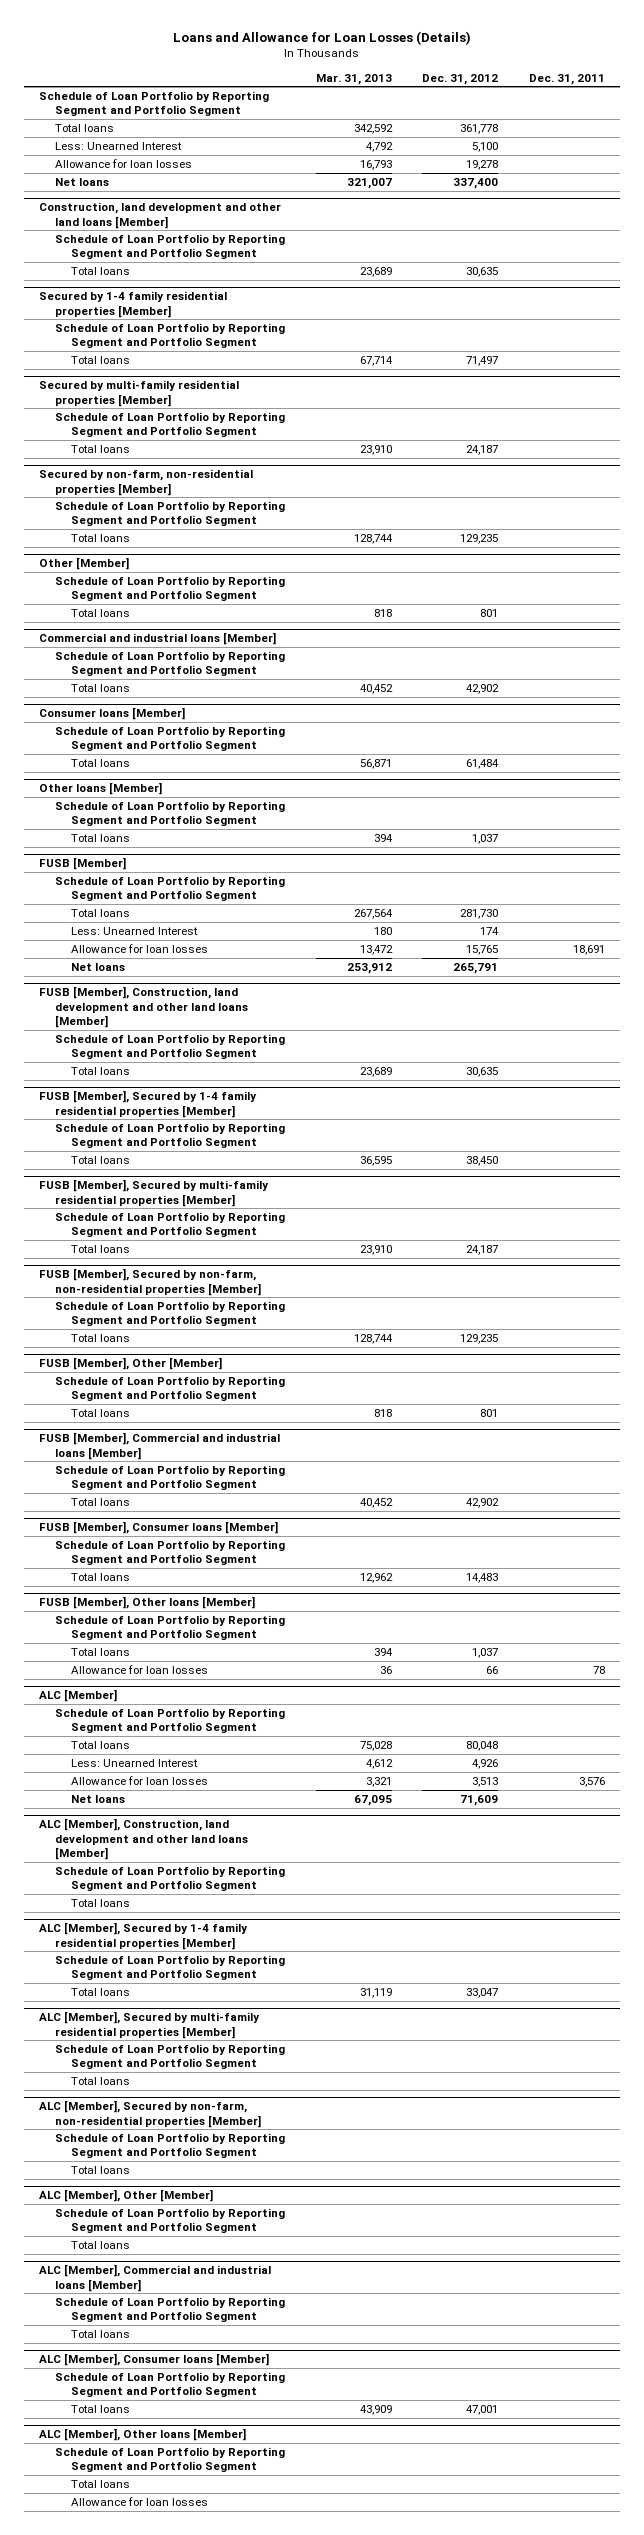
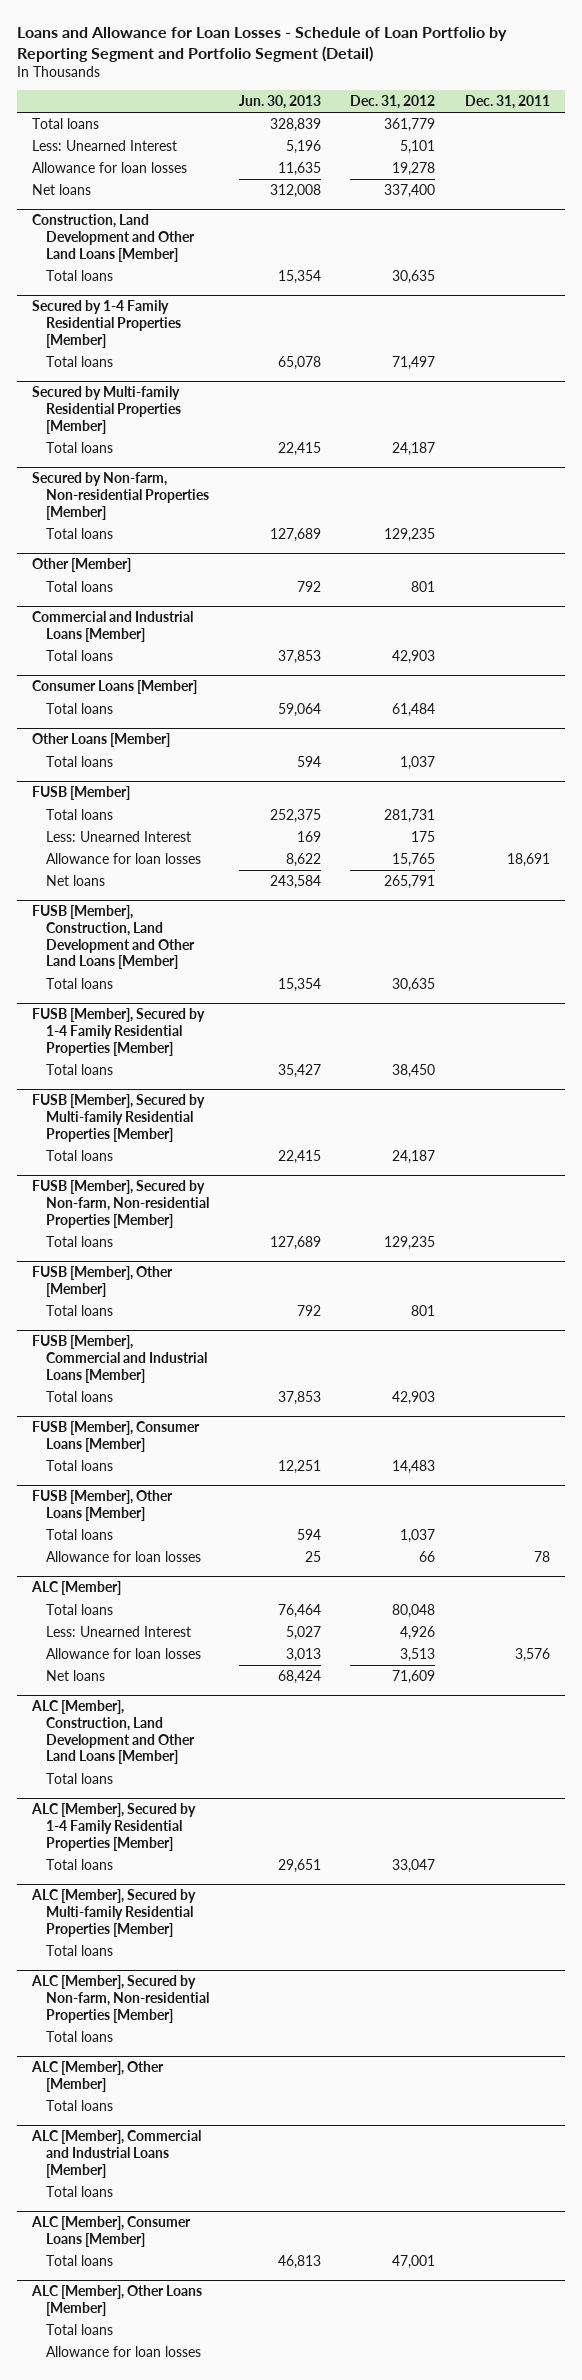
[173,30,472,45] Loans and Allowance for Loan Losses (Details) -> [17,26,508,62] Loans and Allowance for Loan Losses - Schedule of Loan Portfolio by Reporting Segment and Portfolio Segment (Detail)
[315,73,392,85] Mar. 31, 2013 -> none
none -> [238,94,321,109] Jun. 30, 2013
[39,91,270,117] Schedule of Loan Portfolio by Reporting Segment and Portfolio Segment -> none
[460,124,499,135] 361,778 -> [384,117,436,132] 361,779
[472,142,499,153] 5,100 -> [400,139,436,154] 5,101
[55,234,286,260] Schedule of Loan Portfolio by Reporting Segment and Portfolio Segment -> none
[39,202,282,229] Construction, land development and other land loans [Member] -> [32,214,195,262] Construction, Land Development and Other Land Loans [Member]
[55,323,286,349] Schedule of Loan Portfolio by Reporting Segment and Portfolio Segment -> none
[39,291,228,318] Secured by 1-4 family residential properties [Member] -> [32,300,181,348] Secured by 1-4 Family Residential Properties [Member]
[55,412,286,438] Schedule of Loan Portfolio by Reporting Segment and Portfolio Segment -> none
[39,380,240,407] Secured by multi-family residential properties [Member] -> [32,386,181,434] Secured by Multi-family Residential Properties [Member]
[55,501,286,527] Schedule of Loan Portfolio by Reporting Segment and Portfolio Segment -> none
[39,469,254,496] Secured by non-farm, non-residential properties [Member] -> [32,472,209,520] Secured by Non-farm, Non-residential Properties [Member]
[55,576,286,602] Schedule of Loan Portfolio by Reporting Segment and Portfolio Segment -> none
[55,651,286,677] Schedule of Loan Portfolio by Reporting Segment and Portfolio Segment -> none
[55,726,286,752] Schedule of Loan Portfolio by Reporting Segment and Portfolio Segment -> none
[39,632,277,646] Commercial and industrial loans [Member] -> [32,611,194,643] Commercial and Industrial Loans [Member]
[466,684,500,695] 42,902 -> [392,649,436,664] 42,903
[39,707,186,721] Consumer loans [Member] -> [32,680,198,695] Consumer Loans [Member]
[55,801,286,827] Schedule of Loan Portfolio by Reporting Segment and Portfolio Segment -> none
[39,782,163,796] Other loans [Member] -> [32,733,171,748] Other Loans [Member]
[55,876,286,902] Schedule of Loan Portfolio by Reporting Segment and Portfolio Segment -> none
[460,909,499,920] 281,730 -> [384,808,436,823] 281,731
[480,927,500,936] 174 -> [411,830,436,842] 175
[55,1034,286,1060] Schedule of Loan Portfolio by Reporting Segment and Portfolio Segment -> none
[39,986,249,1028] FUSB [Member], Construction, land development and other land loans [Member] -> [32,905,195,970] FUSB [Member], Construction, Land Development and Other Land Loans [Member]
[55,1123,286,1149] Schedule of Loan Portfolio by Reporting Segment and Portfolio Segment -> none
[39,1090,258,1118] FUSB [Member], Secured by 1-4 family residential properties [Member] -> [32,1008,206,1056] FUSB [Member], Secured by 1-4 Family Residential Properties [Member]
[55,1212,286,1238] Schedule of Loan Portfolio by Reporting Segment and Portfolio Segment -> none
[39,1179,270,1207] FUSB [Member], Secured by multi-family residential properties [Member] -> [32,1094,206,1142] FUSB [Member], Secured by Multi-family Residential Properties [Member]
[55,1301,286,1327] Schedule of Loan Portfolio by Reporting Segment and Portfolio Segment -> none
[39,1268,262,1296] FUSB [Member], Secured by non-farm, non-residential properties [Member] -> [32,1180,209,1228] FUSB [Member], Secured by Non-farm, Non-residential Properties [Member]
[55,1376,286,1402] Schedule of Loan Portfolio by Reporting Segment and Portfolio Segment -> none
[55,1465,286,1491] Schedule of Loan Portfolio by Reporting Segment and Portfolio Segment -> none
[55,1540,286,1566] Schedule of Loan Portfolio by Reporting Segment and Portfolio Segment -> none
[39,1432,281,1460] FUSB [Member], Commercial and industrial loans [Member] -> [32,1335,207,1383] FUSB [Member], Commercial and Industrial Loans [Member]
[466,1498,500,1509] 42,902 -> [392,1390,436,1405] 42,903
[39,1521,279,1535] FUSB [Member], Consumer loans [Member] -> [32,1421,201,1453] FUSB [Member], Consumer Loans [Member]
[55,1615,286,1641] Schedule of Loan Portfolio by Reporting Segment and Portfolio Segment -> none
[39,1596,256,1610] FUSB [Member], Other loans [Member] -> [32,1490,174,1522] FUSB [Member], Other Loans [Member]
[55,1708,286,1734] Schedule of Loan Portfolio by Reporting Segment and Portfolio Segment -> none
[55,1866,286,1892] Schedule of Loan Portfolio by Reporting Segment and Portfolio Segment -> none
[39,1818,249,1860] ALC [Member], Construction, land development and other land loans [Member] -> [31,1700,195,1765] ALC [Member], Construction, Land Development and Other Land Loans [Member]
[55,1955,286,1981] Schedule of Loan Portfolio by Reporting Segment and Portfolio Segment -> none
[39,1922,249,1950] ALC [Member], Secured by 1-4 family residential properties [Member] -> [31,1803,197,1851] ALC [Member], Secured by 1-4 Family Residential Properties [Member]
[55,2044,286,2070] Schedule of Loan Portfolio by Reporting Segment and Portfolio Segment -> none
[39,2011,261,2039] ALC [Member], Secured by multi-family residential properties [Member] -> [31,1889,197,1937] ALC [Member], Secured by Multi-family Residential Properties [Member]
[55,2133,286,2159] Schedule of Loan Portfolio by Reporting Segment and Portfolio Segment -> none
[39,2100,262,2128] ALC [Member], Secured by non-farm, non-residential properties [Member] -> [31,1975,209,2023] ALC [Member], Secured by Non-farm, Non-residential Properties [Member]
[55,2208,286,2234] Schedule of Loan Portfolio by Reporting Segment and Portfolio Segment -> none
[55,2297,286,2323] Schedule of Loan Portfolio by Reporting Segment and Portfolio Segment -> none
[39,2264,272,2292] ALC [Member], Commercial and industrial loans [Member] -> [31,2130,202,2178] ALC [Member], Commercial and Industrial Loans [Member]
[55,2372,286,2398] Schedule of Loan Portfolio by Reporting Segment and Portfolio Segment -> none
[39,2353,270,2367] ALC [Member], Consumer loans [Member] -> [31,2216,192,2248] ALC [Member], Consumer Loans [Member]
[55,2447,286,2473] Schedule of Loan Portfolio by Reporting Segment and Portfolio Segment -> none
[39,2428,247,2442] ALC [Member], Other loans [Member] -> [31,2285,203,2317] ALC [Member], Other Loans [Member]

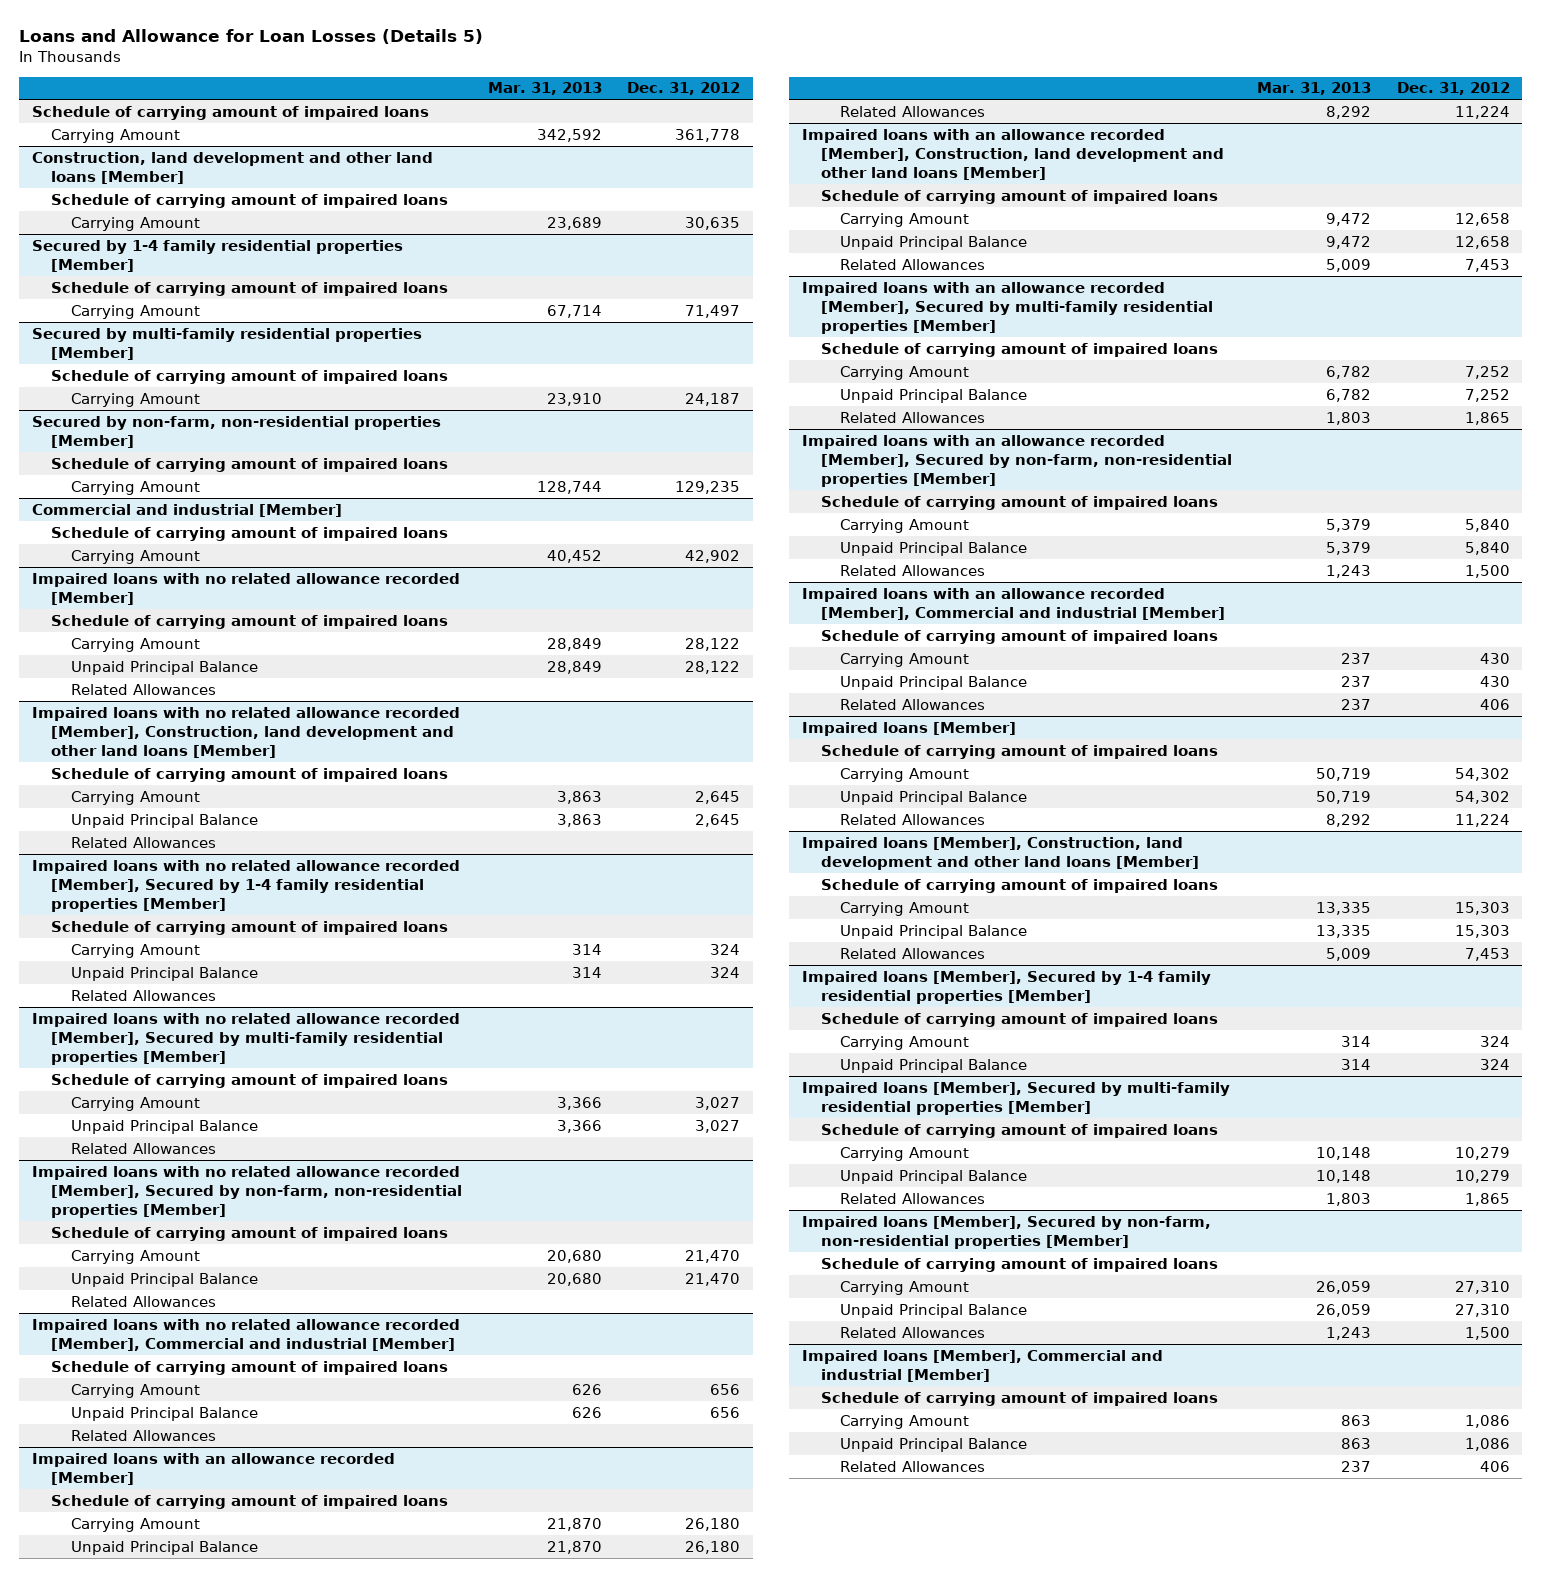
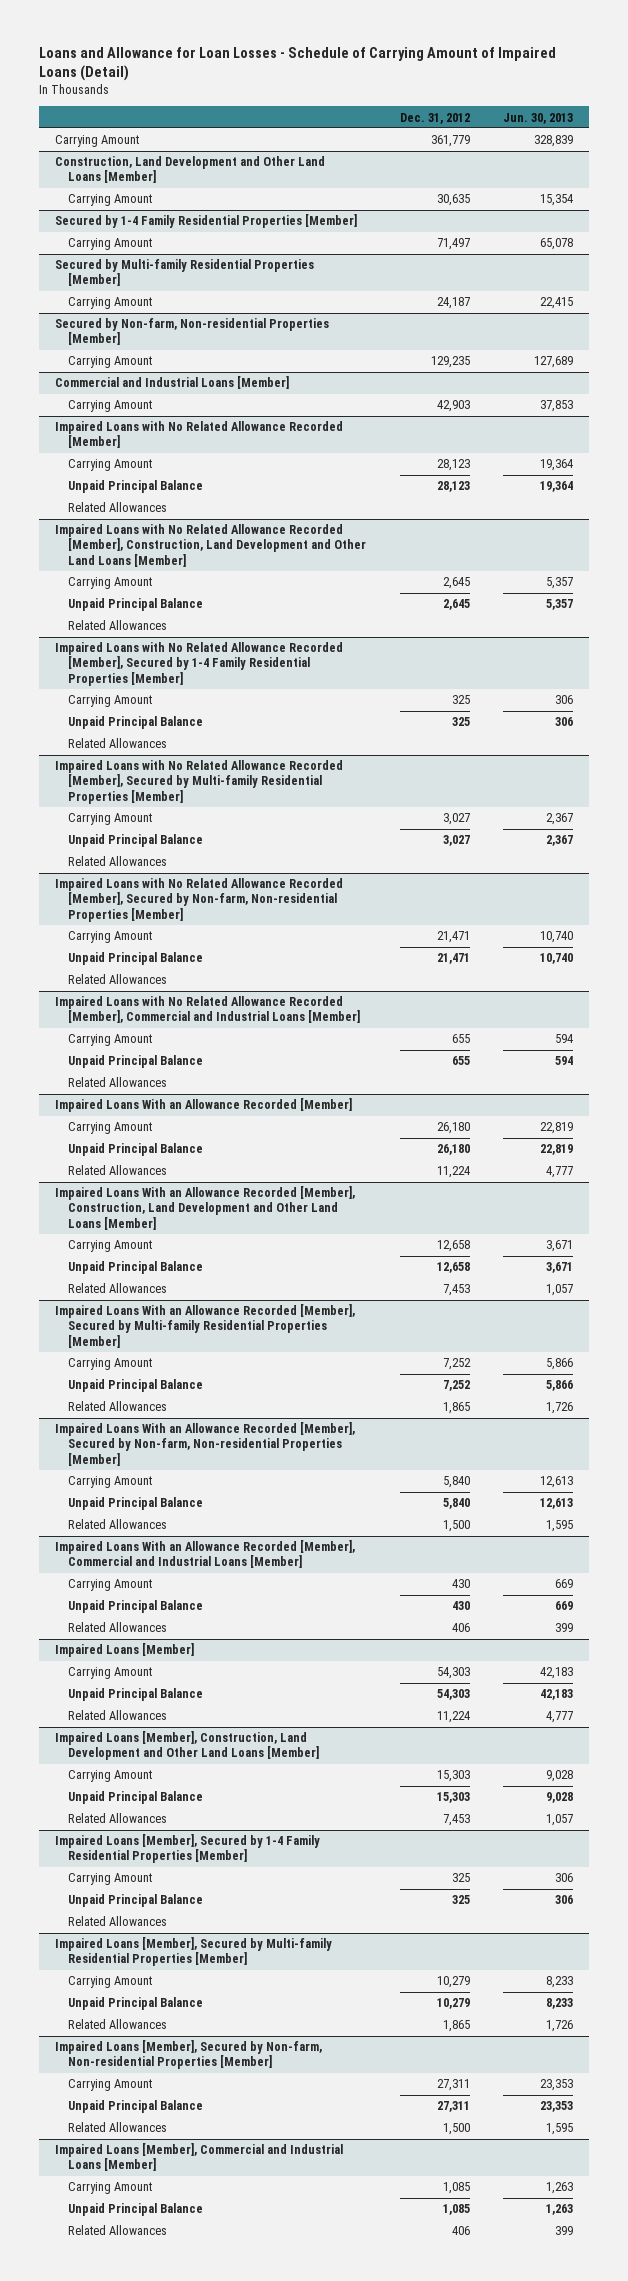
[19,29,484,45] Loans and Allowance for Loan Losses (Details 5) -> [38,46,556,82] Loans and Allowance for Loan Losses - Schedule of Carrying Amount of Impaired Loans (Detail)
[487,82,602,96] Mar. 31, 2013 -> none
none -> [502,112,573,124] Jun. 30, 2013
[32,105,430,120] Schedule of carrying amount of impaired loans -> none
[51,193,449,208] Schedule of carrying amount of impaired loans -> none
[674,128,740,142] 361,778 -> [430,135,470,148] 361,779
[32,151,434,184] Construction, land development and other land loans [Member] -> [55,156,326,184] Construction, Land Development and Other Land Loans [Member]
[51,281,449,296] Schedule of carrying amount of impaired loans -> none
[32,239,404,272] Secured by 1-4 family residential properties [Member] -> [55,214,358,229] Secured by 1-4 Family Residential Properties [Member]
[51,369,449,384] Schedule of carrying amount of impaired loans -> none
[32,327,423,360] Secured by multi-family residential properties [Member] -> [55,259,315,287] Secured by Multi-family Residential Properties [Member]
[51,457,449,472] Schedule of carrying amount of impaired loans -> none
[32,415,442,448] Secured by non-farm, non-residential properties [Member] -> [55,318,330,346] Secured by Non-farm, Non-residential Properties [Member]
[51,526,449,541] Schedule of carrying amount of impaired loans -> none
[51,614,449,629] Schedule of carrying amount of impaired loans -> none
[32,503,343,517] Commercial and industrial [Member] -> [55,376,290,390] Commercial and Industrial Loans [Member]
[684,549,740,563] 42,902 -> [436,400,470,413] 42,903
[32,572,461,605] Impaired loans with no related allowance recorded [Member] -> [55,421,344,449] Impaired Loans with No Related Allowance Recorded [Member]
[684,637,740,651] 28,122 -> [436,459,470,472] 28,123
[684,660,740,674] 28,122 -> [436,481,470,493] 28,123
[51,767,449,782] Schedule of carrying amount of impaired loans -> none
[32,706,461,758] Impaired loans with no related allowance recorded [Member], Construction, land development and other land loans [Member] -> [55,524,367,567] Impaired Loans with No Related Allowance Recorded [Member], Construction, Land Development and Other Land Loans [Member]
[51,920,449,935] Schedule of carrying amount of impaired loans -> none
[32,859,461,912] Impaired loans with no related allowance recorded [Member], Secured by 1-4 family residential properties [Member] -> [55,642,344,686] Impaired Loans with No Related Allowance Recorded [Member], Secured by 1-4 Family Residential Properties [Member]
[709,943,740,955] 324 -> [451,695,470,705] 325
[709,966,740,978] 324 -> [451,717,470,727] 325
[51,1073,449,1088] Schedule of carrying amount of impaired loans -> none
[32,1012,461,1065] Impaired loans with no related allowance recorded [Member], Secured by multi-family residential properties [Member] -> [55,760,344,804] Impaired Loans with No Related Allowance Recorded [Member], Secured by Multi-family Residential Properties [Member]
[51,1226,449,1241] Schedule of carrying amount of impaired loans -> none
[32,1165,463,1218] Impaired loans with no related allowance recorded [Member], Secured by non-farm, non-residential properties [Member] -> [55,878,344,922] Impaired Loans with No Related Allowance Recorded [Member], Secured by Non-farm, Non-residential Properties [Member]
[684,1249,740,1263] 21,470 -> [436,931,470,944] 21,471
[684,1272,740,1286] 21,470 -> [436,953,470,965] 21,471
[51,1360,449,1375] Schedule of carrying amount of impaired loans -> none
[32,1318,461,1351] Impaired loans with no related allowance recorded [Member], Commercial and industrial [Member] -> [55,996,361,1024] Impaired Loans with No Related Allowance Recorded [Member], Commercial and Industrial Loans [Member]
[709,1383,740,1395] 656 -> [451,1034,470,1044] 655
[709,1406,740,1418] 656 -> [451,1056,470,1066] 655
[51,1494,449,1509] Schedule of carrying amount of impaired loans -> none
[32,1452,396,1485] Impaired loans with an allowance recorded [Member] -> [55,1098,353,1113] Impaired Loans With an Allowance Recorded [Member]
[821,189,1219,204] Schedule of carrying amount of impaired loans -> none
[801,128,1225,180] Impaired loans with an allowance recorded [Member], Construction, land development and other land loans [Member] -> [55,1186,356,1230] Impaired Loans With an Allowance Recorded [Member], Construction, Land Development and Other Land Loans [Member]
[821,342,1219,357] Schedule of carrying amount of impaired loans -> none
[801,281,1214,334] Impaired loans with an allowance recorded [Member], Secured by multi-family residential properties [Member] -> [55,1304,356,1348] Impaired Loans With an Allowance Recorded [Member], Secured by Multi-family Residential Properties [Member]
[821,495,1219,510] Schedule of carrying amount of impaired loans -> none
[801,434,1233,487] Impaired loans with an allowance recorded [Member], Secured by non-farm, non-residential properties [Member] -> [55,1422,356,1466] Impaired Loans With an Allowance Recorded [Member], Secured by Non-farm, Non-residential Properties [Member]
[821,629,1219,644] Schedule of carrying amount of impaired loans -> none
[801,587,1226,620] Impaired loans with an allowance recorded [Member], Commercial and industrial [Member] -> [55,1540,356,1569] Impaired Loans With an Allowance Recorded [Member], Commercial and Industrial Loans [Member]
[821,744,1219,759] Schedule of carrying amount of impaired loans -> none
[801,721,1016,736] Impaired loans [Member] -> [55,1643,195,1658] Impaired Loans [Member]
[1454,767,1510,781] 54,302 -> [436,1667,470,1680] 54,303
[1454,790,1510,804] 54,302 -> [436,1689,470,1701] 54,303
[821,878,1219,893] Schedule of carrying amount of impaired loans -> none
[801,836,1200,870] Impaired loans [Member], Construction, land development and other land loans [Member] -> [55,1731,320,1761] Impaired Loans [Member], Construction, Land Development and Other Land Loans [Member]
[821,1012,1219,1027] Schedule of carrying amount of impaired loans -> none
[821,1123,1219,1138] Schedule of carrying amount of impaired loans -> none
[801,970,1211,1004] Impaired loans [Member], Secured by 1-4 family residential properties [Member] -> [55,1834,321,1864] Impaired Loans [Member], Secured by 1-4 Family Residential Properties [Member]
[1479,1035,1510,1047] 324 -> [451,1873,470,1883] 325
[1479,1058,1510,1070] 324 -> [451,1895,470,1905] 325
none -> [68,1916,168,1927] Related Allowances
[801,1081,1230,1115] Impaired loans [Member], Secured by multi-family residential properties [Member] -> [55,1937,333,1967] Impaired Loans [Member], Secured by Multi-family Residential Properties [Member]
[821,1257,1219,1272] Schedule of carrying amount of impaired loans -> none
[801,1215,1211,1249] Impaired loans [Member], Secured by non-farm, non-residential properties [Member] -> [55,2040,323,2070] Impaired Loans [Member], Secured by Non-farm, Non-residential Properties [Member]
[1454,1280,1510,1294] 27,310 -> [436,2079,470,2092] 27,311
[1454,1303,1510,1317] 27,310 -> [436,2101,470,2113] 27,311
[821,1391,1219,1406] Schedule of carrying amount of impaired loans -> none
[801,1349,1163,1382] Impaired loans [Member], Commercial and industrial [Member] -> [55,2143,344,2172] Impaired Loans [Member], Commercial and Industrial Loans [Member]
[1464,1414,1510,1428] 1,086 -> [442,2182,470,2195] 1,085
[1464,1437,1510,1451] 1,086 -> [442,2204,470,2216] 1,085

